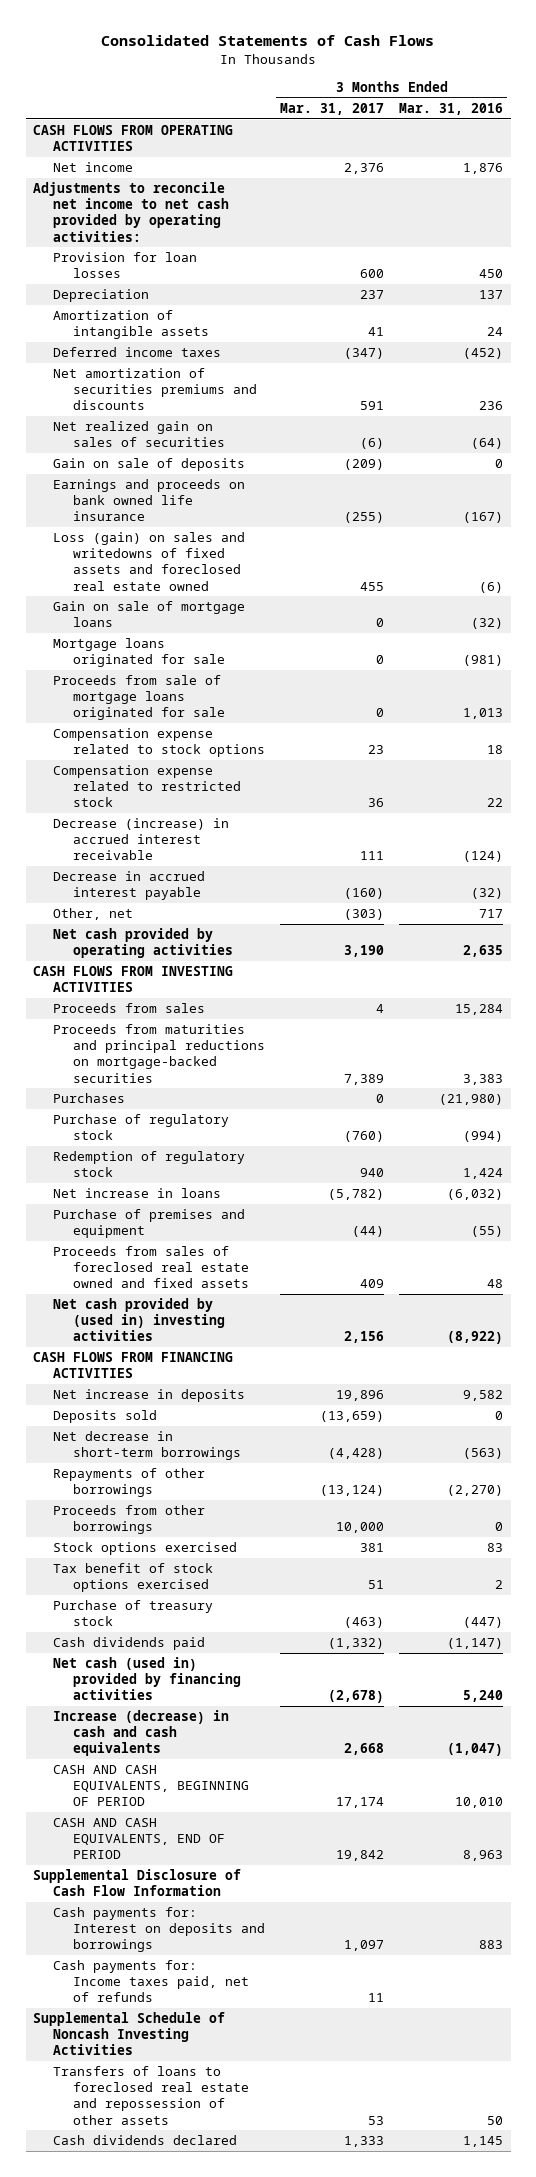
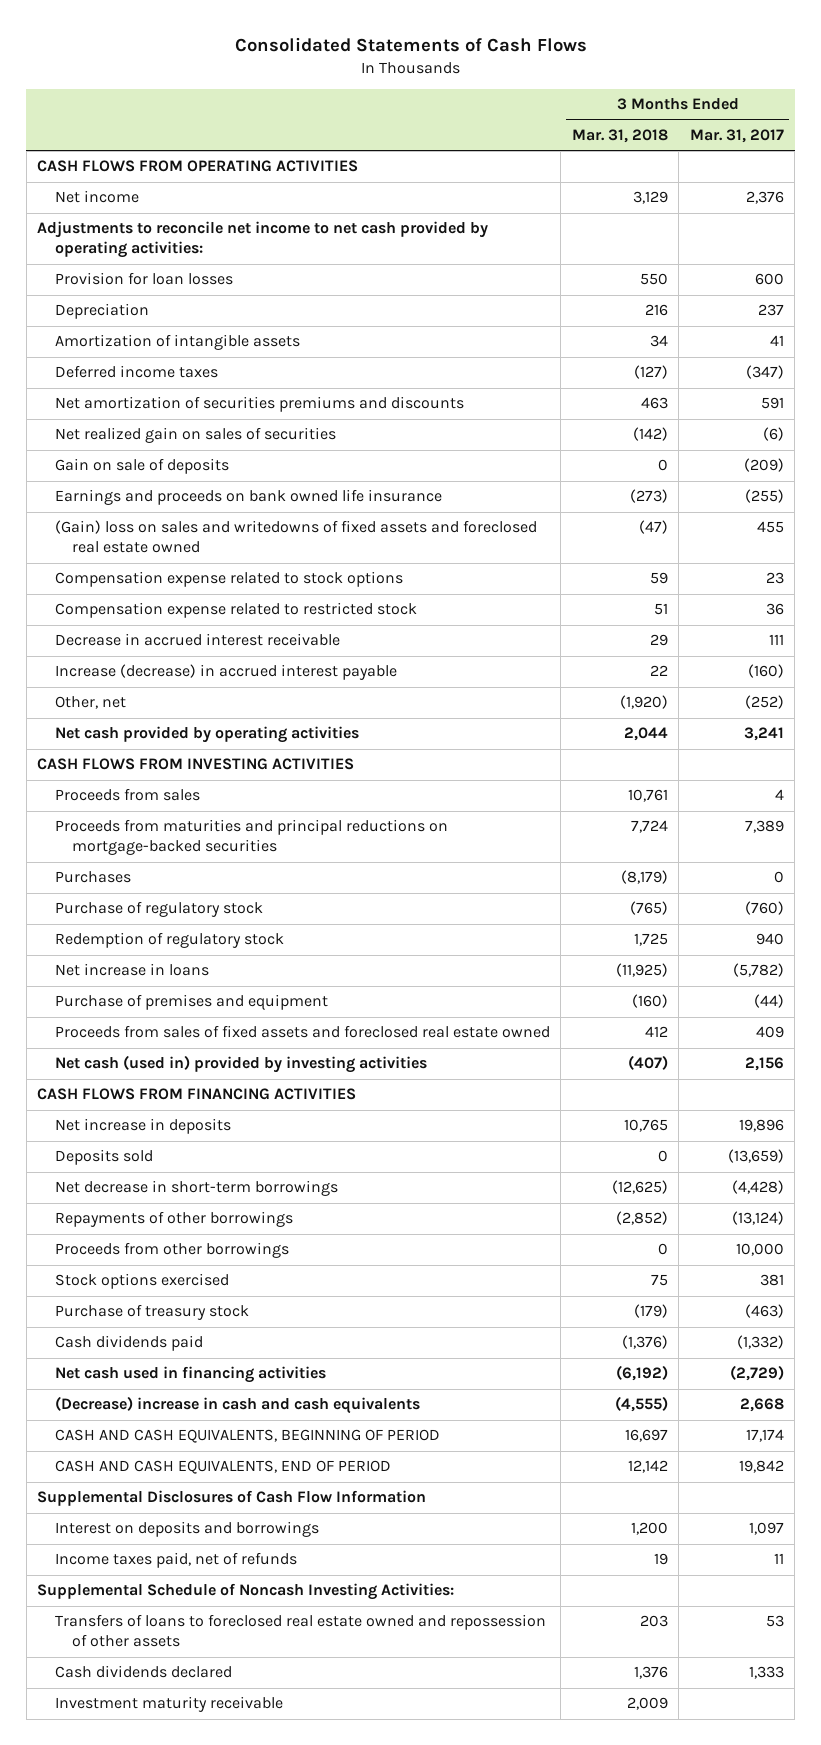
[399,102,504,115] Mar. 31, 2016 -> none
none -> [571,128,668,143] Mar. 31, 2018
[53,601,246,628] Gain on sale of mortgage loans -> none
[53,638,225,668] Mortgage loans originated for sale -> none
[53,675,225,721] Proceeds from sale of mortgage loans originated for sale -> none
[53,532,246,591] Loss (gain) on sales and writedowns of fixed assets and foreclosed real estate owned -> [54,520,537,554] (Gain) loss on sales and writedowns of fixed assets and foreclosed real estate owned
[53,818,230,861] Decrease (increase) in accrued interest receivable -> [54,633,340,647] Decrease in accrued interest receivable
[53,871,206,901] Decrease in accrued interest payable -> [54,664,397,681] Increase (decrease) in accrued interest payable
[343,909,384,921] (303) -> [744,695,784,710] (252)
[343,945,384,958] 3,190 -> [743,727,784,742] 3,241
[53,1246,249,1289] Proceeds from sales of foreclosed real estate owned and fixed assets -> [54,1025,550,1039] Proceeds from sales of fixed assets and foreclosed real estate owned
[53,1298,225,1342] Net cash provided by (used in) investing activities -> [54,1055,427,1074] Net cash (used in) provided by investing activities
[53,1563,214,1593] Tax benefit of stock options exercised -> none
[53,1657,241,1701] Net cash (used in) provided by financing activities -> [54,1366,326,1384] Net cash used in financing activities
[327,1690,384,1704] (2,678) -> [729,1365,784,1382] (2,729)
[53,1710,230,1757] Increase (decrease) in cash and cash equivalents -> [54,1396,420,1415] (Decrease) increase in cash and cash equivalents
[33,1869,242,1897] Supplemental Disclosure of Cash Flow Information -> [37,1490,427,1507] Supplemental Disclosures of Cash Flow Information
[53,1907,265,1953] Cash payments for: Interest on deposits and borrowings -> [54,1521,319,1538] Interest on deposits and borrowings
[53,1960,249,2003] Cash payments for: Income taxes paid, net of refunds -> [54,1552,297,1569] Income taxes paid, net of refunds
[33,2012,226,2056] Supplemental Schedule of Noncash Investing Activities -> [37,1583,455,1601] Supplemental Schedule of Noncash Investing Activities:
[53,2066,249,2125] Transfers of loans to foreclosed real estate and repossession of other assets -> [54,1614,546,1648] Transfers of loans to foreclosed real estate owned and repossession of other assets
none -> [54,1696,283,1713] Investment maturity receivable

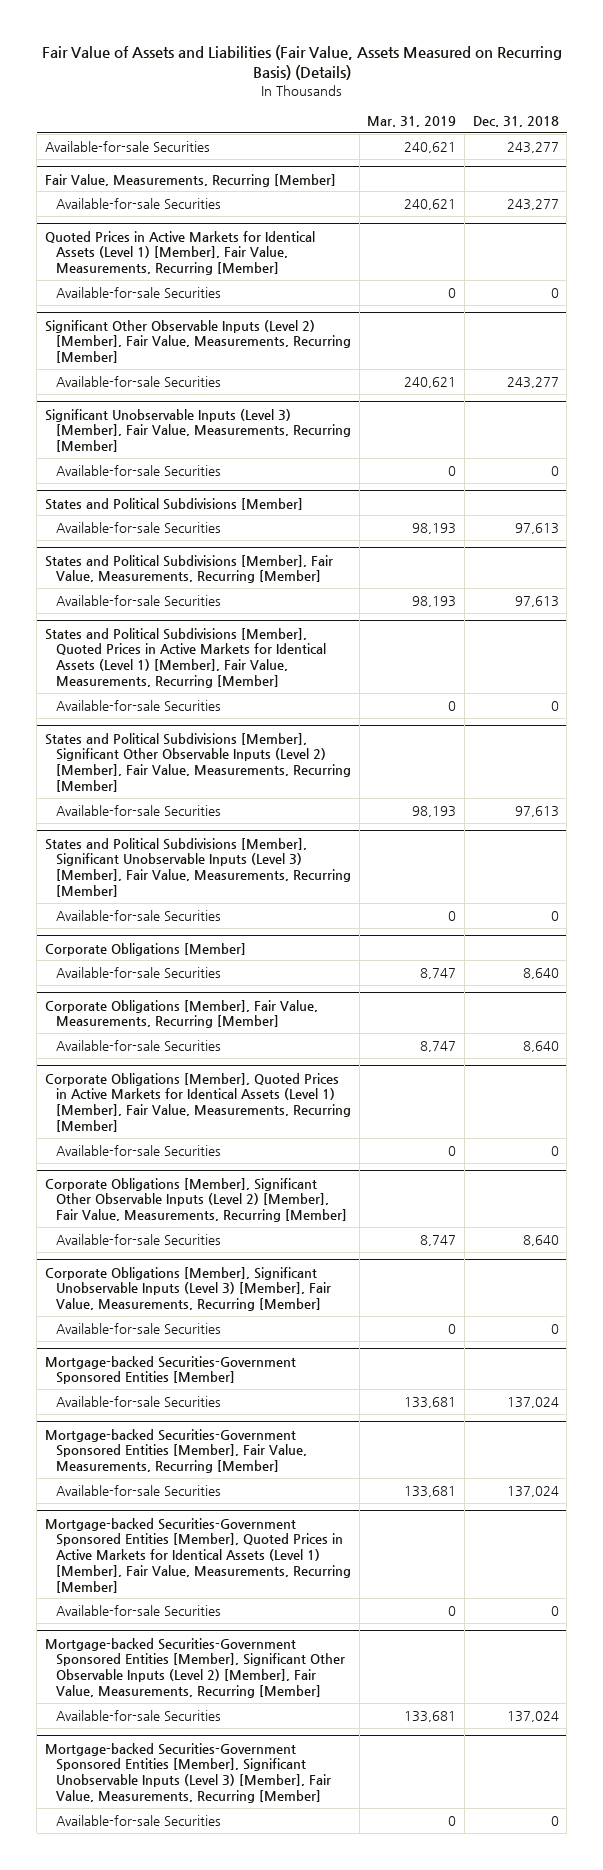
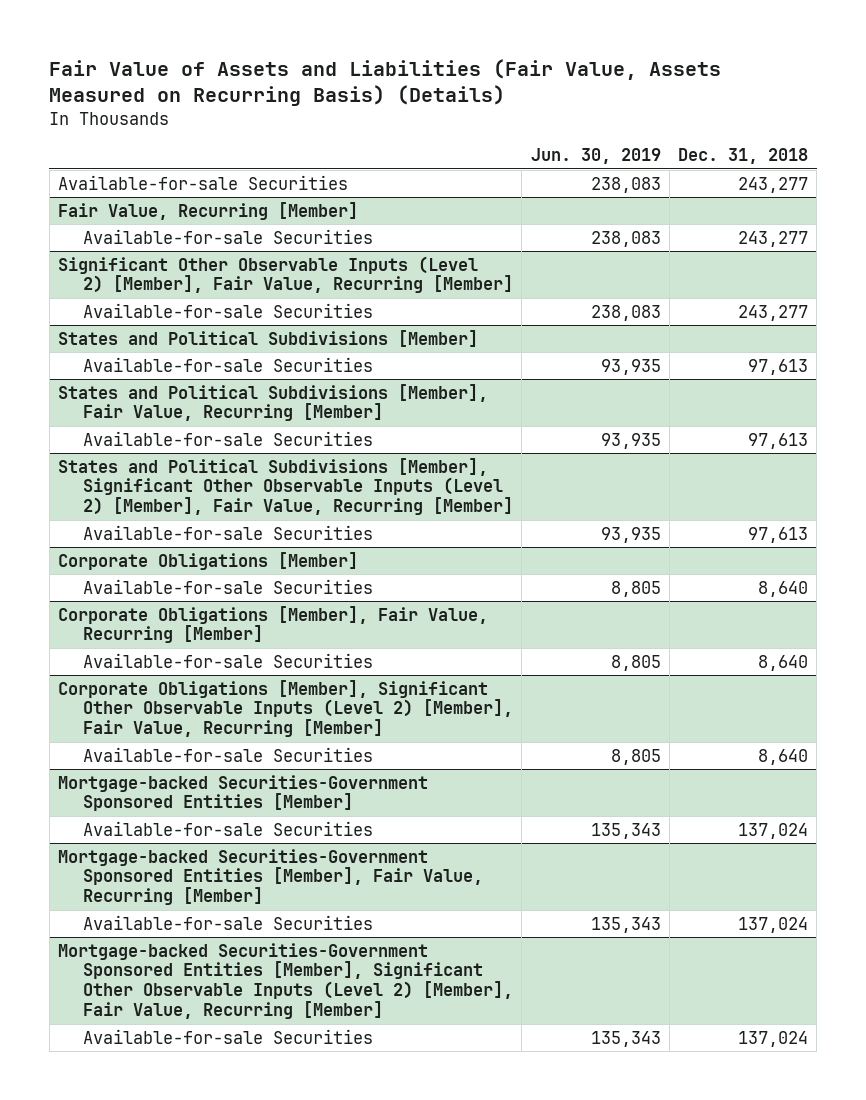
[367,116,457,128] Mar. 31, 2019 -> none
none -> [530,148,661,165] Jun. 30, 2019
[44,173,336,187] Fair Value, Measurements, Recurring [Member] -> [57,201,358,220] Fair Value, Recurring [Member]
[44,230,315,276] Quoted Prices in Active Markets for Identical Assets (Level 1) [Member], Fair Value, Measurements, Recurring [Member] -> none
[56,286,222,298] Available-for-sale Securities -> none
[44,319,352,364] Significant Other Observable Inputs (Level 2) [Member], Fair Value, Measurements, Recurring [Member] -> [57,255,514,294] Significant Other Observable Inputs (Level 2) [Member], Fair Value, Recurring [Member]
[44,408,352,453] Significant Unobservable Inputs (Level 3) [Member], Fair Value, Measurements, Recurring [Member] -> none
[56,464,222,476] Available-for-sale Securities -> none
[44,554,333,584] States and Political Subdivisions [Member], Fair Value, Measurements, Recurring [Member] -> [57,383,488,422] States and Political Subdivisions [Member], Fair Value, Recurring [Member]
[44,627,327,688] States and Political Subdivisions [Member], Quoted Prices in Active Markets for Identical Assets (Level 1) [Member], Fair Value, Measurements, Recurring [Member] -> none
[56,699,222,711] Available-for-sale Securities -> none
[44,732,352,792] States and Political Subdivisions [Member], Significant Other Observable Inputs (Level 2) [Member], Fair Value, Measurements, Recurring [Member] -> [57,457,514,516] States and Political Subdivisions [Member], Significant Other Observable Inputs (Level 2) [Member], Fair Value, Recurring [Member]
[44,837,352,897] States and Political Subdivisions [Member], Significant Unobservable Inputs (Level 3) [Member], Fair Value, Measurements, Recurring [Member] -> none
[56,909,222,921] Available-for-sale Securities -> none
[44,999,318,1029] Corporate Obligations [Member], Fair Value, Measurements, Recurring [Member] -> [57,605,488,644] Corporate Obligations [Member], Fair Value, Recurring [Member]
[44,1072,352,1132] Corporate Obligations [Member], Quoted Prices in Active Markets for Identical Assets (Level 1) [Member], Fair Value, Measurements, Recurring [Member] -> none
[56,1144,222,1156] Available-for-sale Securities -> none
[44,1177,348,1223] Corporate Obligations [Member], Significant Other Observable Inputs (Level 2) [Member], Fair Value, Measurements, Recurring [Member] -> [57,679,514,738] Corporate Obligations [Member], Significant Other Observable Inputs (Level 2) [Member], Fair Value, Recurring [Member]
[44,1266,332,1312] Corporate Obligations [Member], Significant Unobservable Inputs (Level 3) [Member], Fair Value, Measurements, Recurring [Member] -> none
[56,1322,222,1334] Available-for-sale Securities -> none
[44,1428,308,1474] Mortgage-backed Securities-Government Sponsored Entities [Member], Fair Value, Measurements, Recurring [Member] -> [57,848,484,906] Mortgage-backed Securities-Government Sponsored Entities [Member], Fair Value, Recurring [Member]
[44,1517,352,1593] Mortgage-backed Securities-Government Sponsored Entities [Member], Quoted Prices in Active Markets for Identical Assets (Level 1) [Member], Fair Value, Measurements, Recurring [Member] -> none
[56,1604,222,1616] Available-for-sale Securities -> none
[44,1637,346,1698] Mortgage-backed Securities-Government Sponsored Entities [Member], Significant Other Observable Inputs (Level 2) [Member], Fair Value, Measurements, Recurring [Member] -> [57,942,514,1020] Mortgage-backed Securities-Government Sponsored Entities [Member], Significant Other Observable Inputs (Level 2) [Member], Fair Value, Recurring [Member]
[44,1742,332,1803] Mortgage-backed Securities-Government Sponsored Entities [Member], Significant Unobservable Inputs (Level 3) [Member], Fair Value, Measurements, Recurring [Member] -> none
[56,1814,222,1826] Available-for-sale Securities -> none

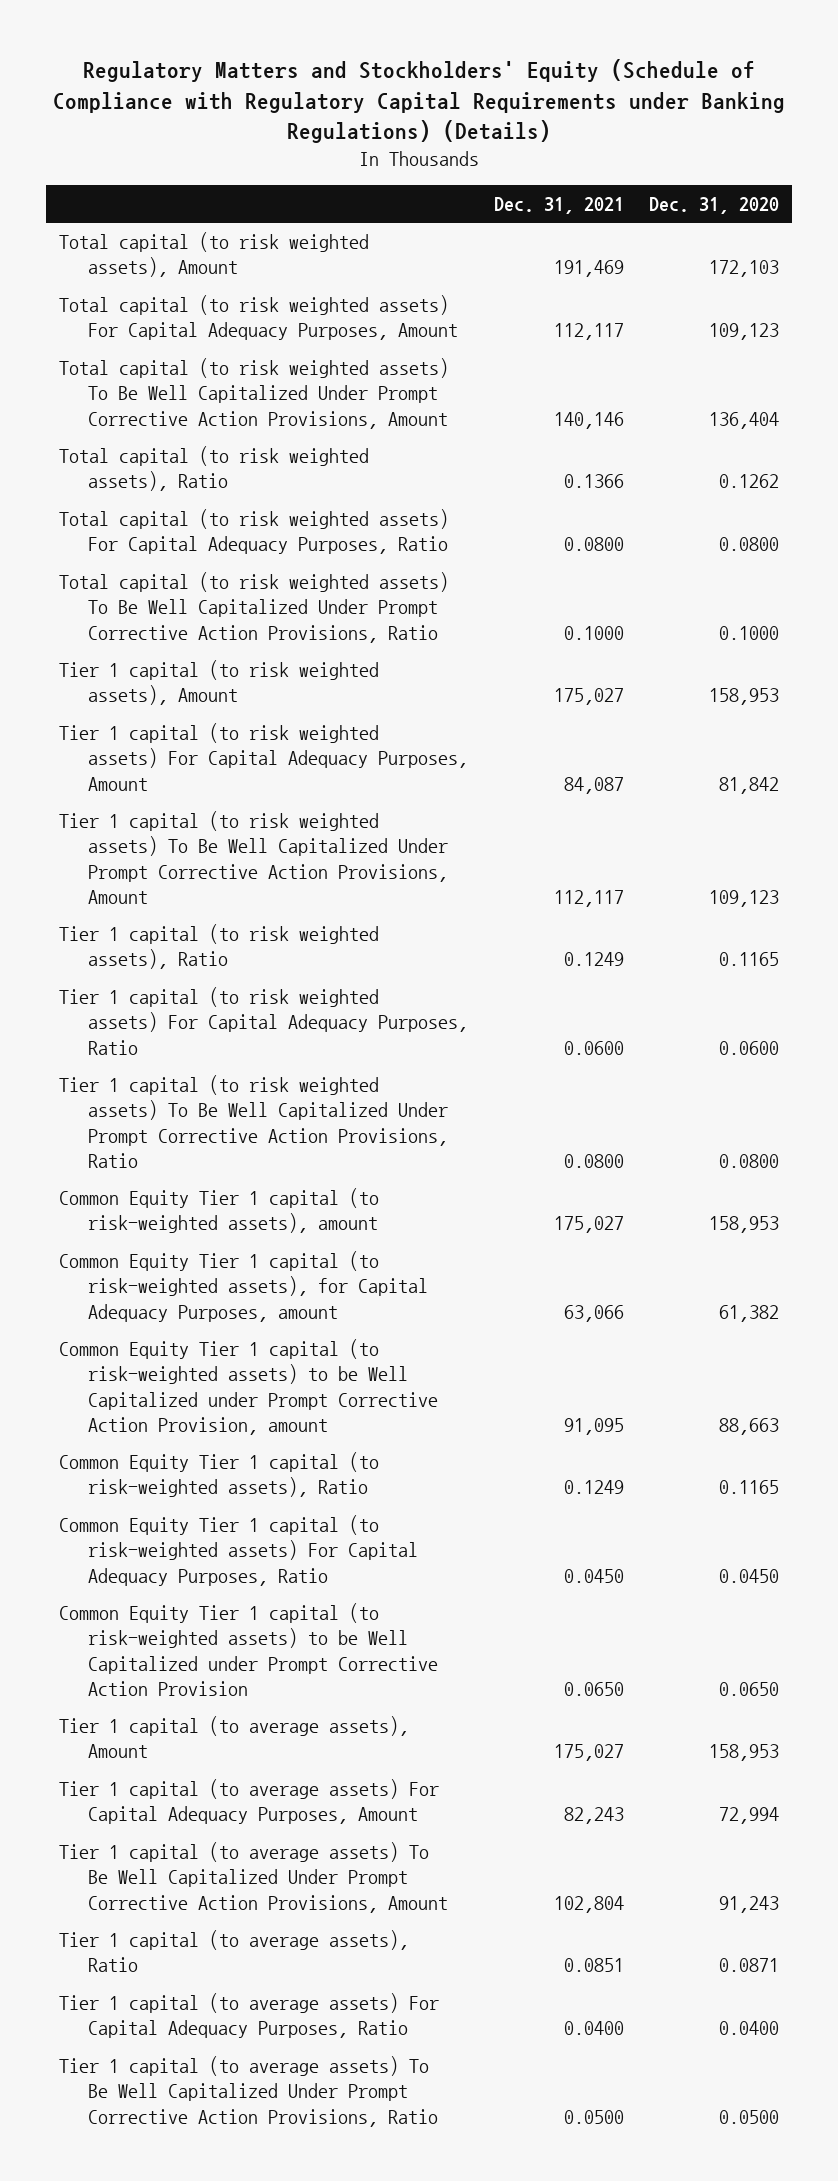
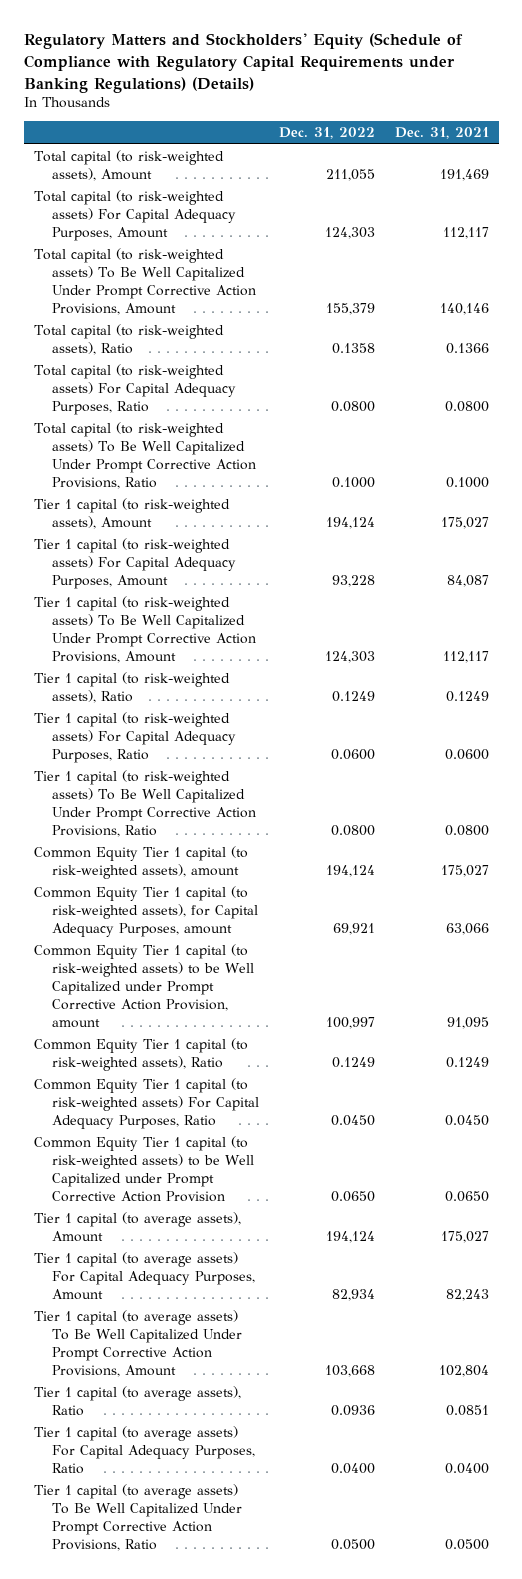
[649,196,780,214] Dec. 31, 2020 -> none
none -> [279,127,376,140] Dec. 31, 2022
[58,232,369,278] Total capital (to risk weighted assets), Amount -> [33,150,224,181] Total capital (to risk-weighted assets), Amount
[58,295,459,341] Total capital (to risk weighted assets) For Capital Adequacy Purposes, Amount -> [33,190,237,241] Total capital (to risk-weighted assets) For Capital Adequacy Purposes, Amount
[58,358,449,429] Total capital (to risk weighted assets) To Be Well Capitalized Under Prompt Corrective Action Provisions, Amount -> [33,248,257,315] Total capital (to risk-weighted assets) To Be Well Capitalized Under Prompt Corrective Action Provisions, Amount
[58,446,369,492] Total capital (to risk weighted assets), Ratio -> [33,324,224,355] Total capital (to risk-weighted assets), Ratio
[58,509,449,555] Total capital (to risk weighted assets) For Capital Adequacy Purposes, Ratio -> [33,364,237,415] Total capital (to risk-weighted assets) For Capital Adequacy Purposes, Ratio
[58,572,449,643] Total capital (to risk weighted assets) To Be Well Capitalized Under Prompt Corrective Action Provisions, Ratio -> [33,422,257,489] Total capital (to risk-weighted assets) To Be Well Capitalized Under Prompt Corrective Action Provisions, Ratio
[58,660,379,706] Tier 1 capital (to risk weighted assets), Amount -> [33,498,230,529] Tier 1 capital (to risk-weighted assets), Amount
[58,723,469,791] Tier 1 capital (to risk weighted assets) For Capital Adequacy Purposes, Amount -> [33,538,237,589] Tier 1 capital (to risk-weighted assets) For Capital Adequacy Purposes, Amount
[58,811,449,905] Tier 1 capital (to risk weighted assets) To Be Well Capitalized Under Prompt Corrective Action Provisions, Amount -> [33,596,257,663] Tier 1 capital (to risk-weighted assets) To Be Well Capitalized Under Prompt Corrective Action Provisions, Amount
[58,924,379,970] Tier 1 capital (to risk weighted assets), Ratio -> [33,672,230,703] Tier 1 capital (to risk-weighted assets), Ratio
[58,987,469,1055] Tier 1 capital (to risk weighted assets) For Capital Adequacy Purposes, Ratio -> [33,712,237,763] Tier 1 capital (to risk-weighted assets) For Capital Adequacy Purposes, Ratio
[58,1075,449,1169] Tier 1 capital (to risk weighted assets) To Be Well Capitalized Under Prompt Corrective Action Provisions, Ratio -> [33,770,257,837] Tier 1 capital (to risk-weighted assets) To Be Well Capitalized Under Prompt Corrective Action Provisions, Ratio

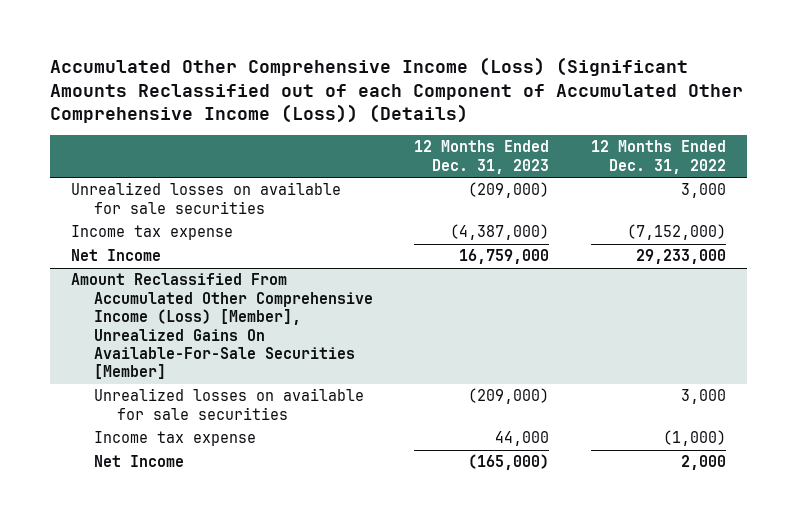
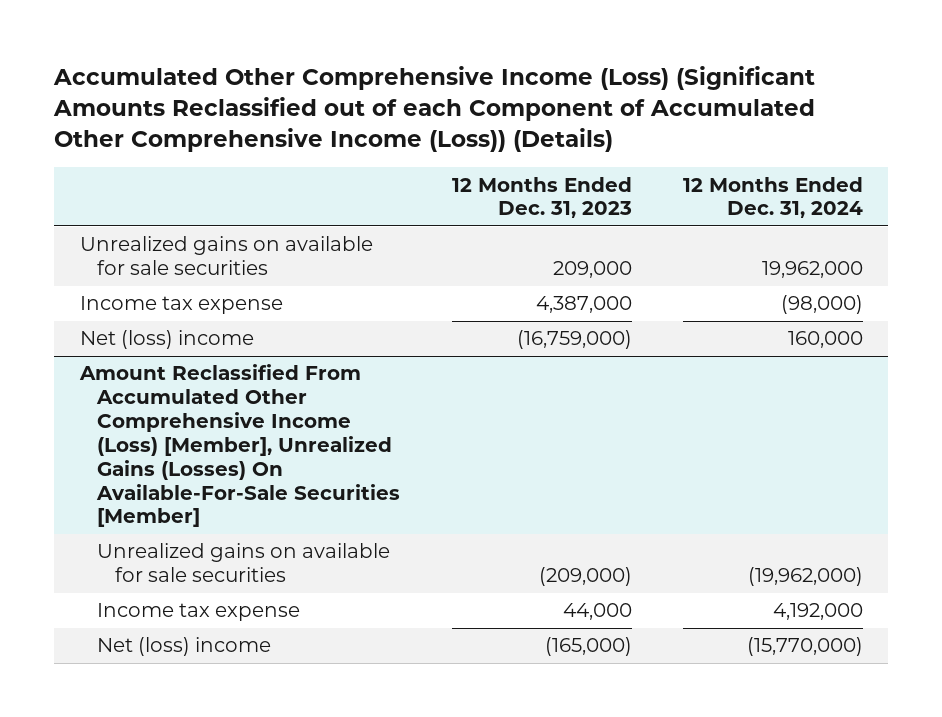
[591,140,727,174] 12 Months Ended Dec. 31, 2022 -> none
none -> [682,176,863,219] 12 Months Ended Dec. 31, 2024
[70,182,341,214] Unrealized losses on available for sale securities -> [79,236,373,276] Unrealized gains on available for sale securities
[468,182,550,199] (209,000) -> [552,261,632,279] 209,000
[450,224,550,241] (4,387,000) -> [535,296,632,314] 4,387,000
[70,249,161,262] Net Income -> [79,330,254,350] Net (loss) income
[459,249,550,265] 16,759,000 -> [516,330,632,350] (16,759,000)
[70,273,373,380] Amount Reclassified From Accumulated Other Comprehensive Income (Loss) [Member], Unrealized Gains On Available-For-Sale Securities [Member] -> [78,364,401,528] Amount Reclassified From Accumulated Other Comprehensive Income (Loss) [Member], Unrealized Gains (Losses) On Available-For-Sale Securities [Member]
[93,388,364,420] Unrealized losses on available for sale securities -> [97,543,391,583] Unrealized gains on available for sale securities
[93,455,184,468] Net Income -> [97,637,272,657] Net (loss) income

